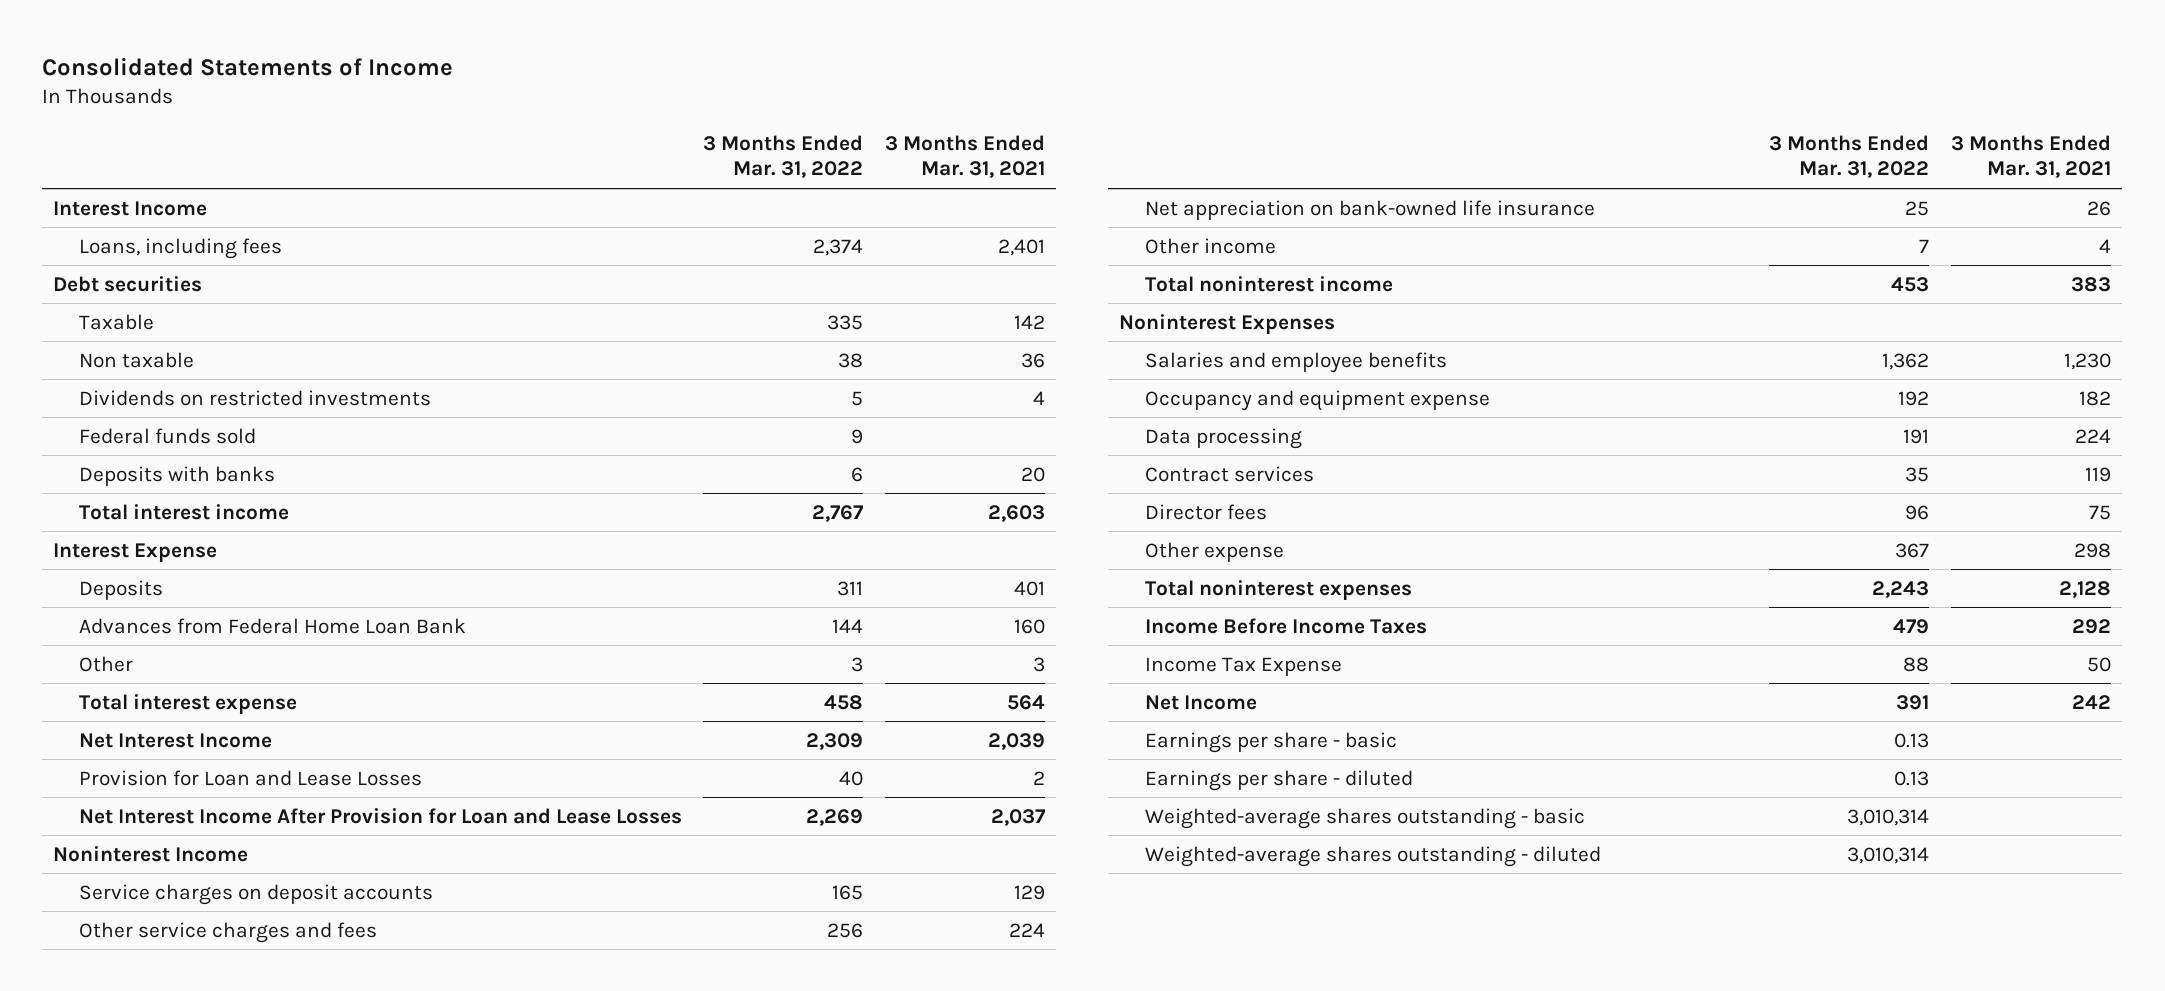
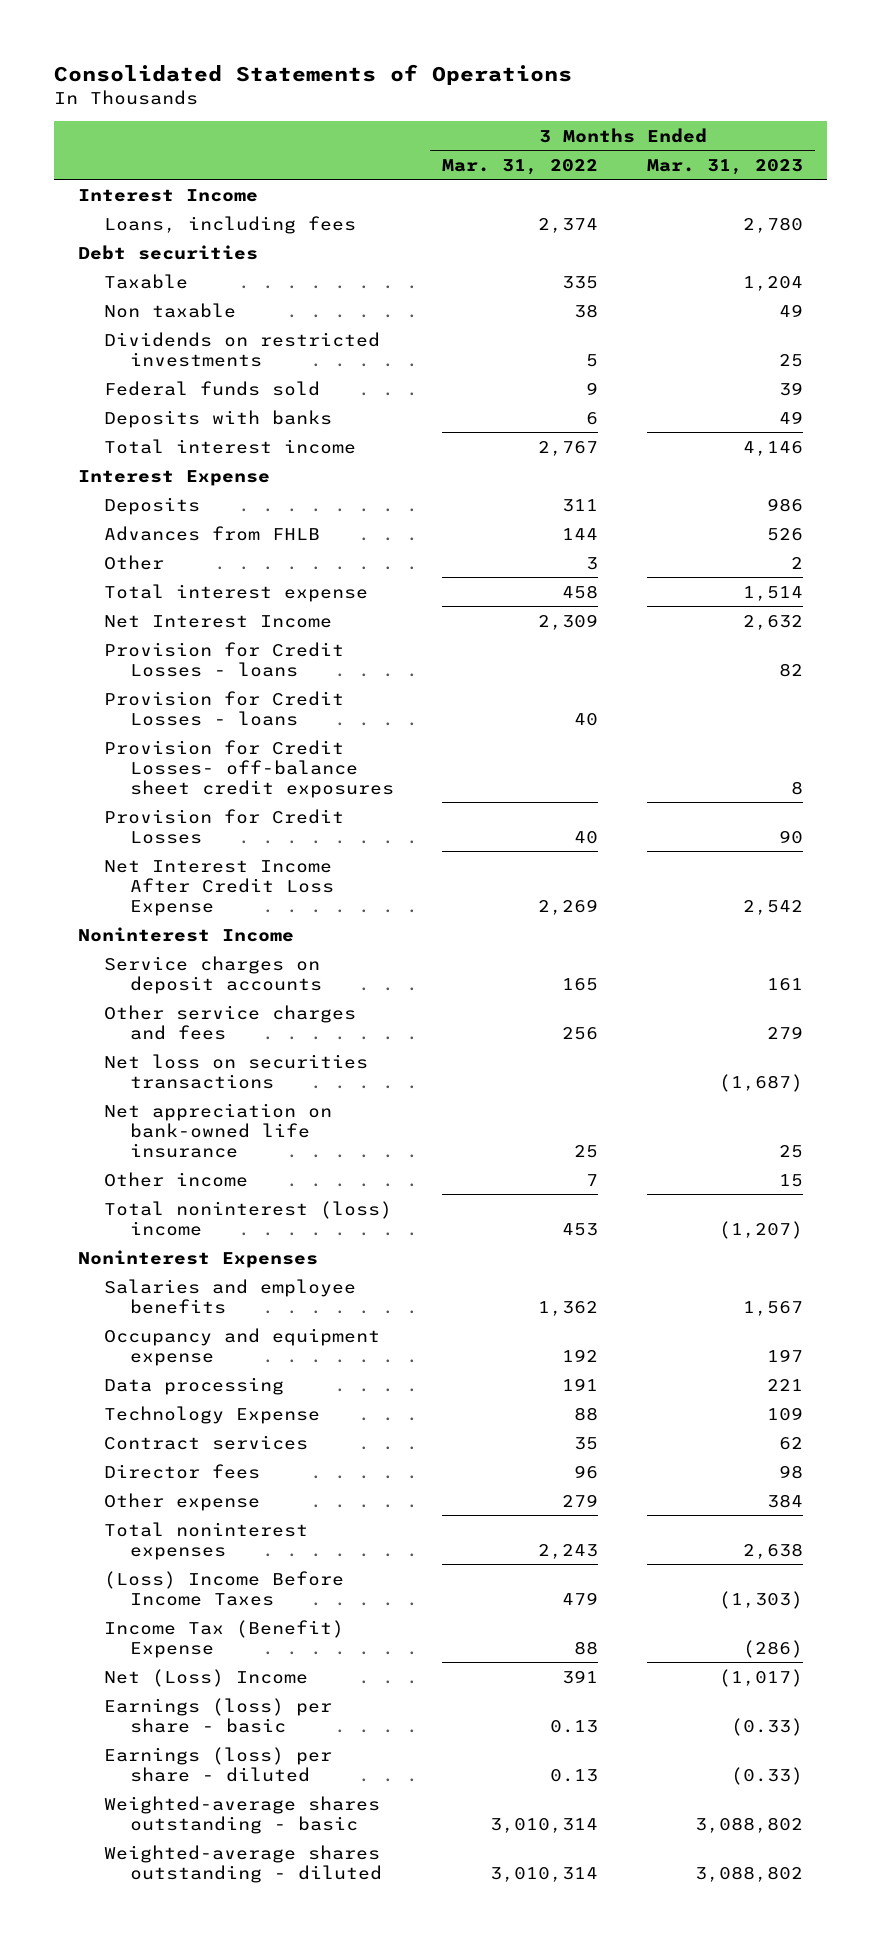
[42,56,454,76] Consolidated Statements of Income -> [53,63,572,85] Consolidated Statements of Operations
[885,134,1046,179] 3 Months Ended Mar. 31, 2021 -> none
none -> [646,158,803,175] Mar. 31, 2023
[78,617,466,634] Advances from Federal Home Loan Bank -> [104,525,321,541] Advances from FHLB
none -> [104,641,345,677] Provision for Credit Losses - loans
[78,769,422,786] Provision for Loan and Lease Losses -> [104,690,345,726] Provision for Credit Losses - loans
none -> [104,739,395,798] Provision for Credit Losses- off-balance sheet credit exposures
none -> [104,808,345,844] Provision for Credit Losses
[78,807,682,824] Net Interest Income After Provision for Loan and Lease Losses -> [104,859,335,916] Net Interest Income After Credit Loss Expense
none -> [104,1053,369,1089] Net loss on securities transactions
[1144,275,1393,292] Total noninterest income -> [104,1200,393,1236] Total noninterest (loss) income
none -> [104,1405,321,1424] Technology Expense
[1895,542,1930,558] 367 -> [562,1493,599,1507] 279
[1144,617,1427,634] Income Before Income Taxes -> [104,1570,345,1606] (Loss) Income Before Income Taxes
[1144,656,1342,676] Income Tax Expense -> [104,1619,345,1658] Income Tax (Benefit) Expense
[1144,694,1257,710] Net Income -> [104,1668,309,1687] Net (Loss) Income
[1144,731,1397,753] Earnings per share - basic -> [104,1697,333,1733] Earnings (loss) per share - basic
[1144,769,1413,791] Earnings per share - diluted -> [104,1746,333,1782] Earnings (loss) per share - diluted

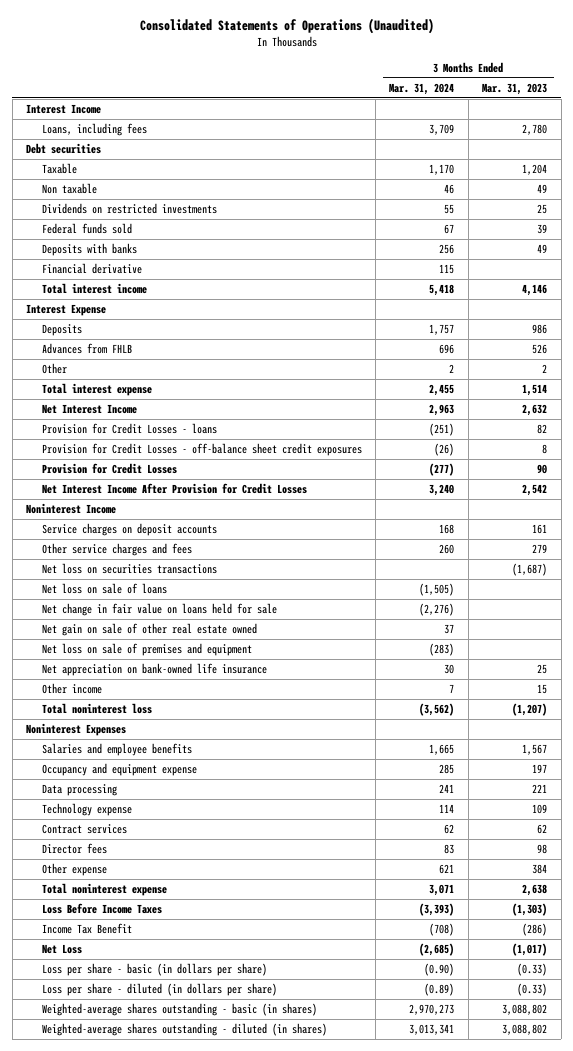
[53,63,572,85] Consolidated Statements of Operations -> [139,18,434,35] Consolidated Statements of Operations (Unaudited)
[442,158,599,175] Mar. 31, 2022 -> none
none -> [389,82,455,95] Mar. 31, 2024
none -> [41,263,142,275] Financial derivative
[104,690,345,726] Provision for Credit Losses - loans -> none
[104,739,395,798] Provision for Credit Losses- off-balance sheet credit exposures -> [41,443,362,457] Provision for Credit Losses - off-balance sheet credit exposures
[104,859,335,916] Net Interest Income After Credit Loss Expense -> [41,483,307,495] Net Interest Income After Provision for Credit Losses
none -> [41,583,167,595] Net loss on sale of loans
none -> [41,603,277,617] Net change in fair value on loans held for sale
none -> [41,623,257,637] Net gain on sale of other real estate owned
none -> [41,643,252,657] Net loss on sale of premises and equipment
[104,1200,393,1236] Total noninterest (loss) income -> [41,703,152,715] Total noninterest loss
[104,1405,321,1424] Technology Expense -> [41,803,132,817] Technology expense
[104,1521,309,1560] Total noninterest expenses -> [41,883,167,897] Total noninterest expense
[104,1570,345,1606] (Loss) Income Before Income Taxes -> [41,903,162,915] Loss Before Income Taxes
[104,1619,345,1658] Income Tax (Benefit) Expense -> [41,923,132,935] Income Tax Benefit
[104,1668,309,1687] Net (Loss) Income -> [41,944,82,955] Net Loss
[104,1697,333,1733] Earnings (loss) per share - basic -> [41,963,267,977] Loss per share - basic (in dollars per share)
[104,1746,333,1782] Earnings (loss) per share - diluted -> [41,983,277,997] Loss per share - diluted (in dollars per share)
[104,1795,381,1834] Weighted-average shares outstanding - basic -> [41,1003,317,1017] Weighted-average shares outstanding - basic (in shares)
[104,1844,383,1883] Weighted-average shares outstanding - diluted -> [41,1023,327,1037] Weighted-average shares outstanding - diluted (in shares)

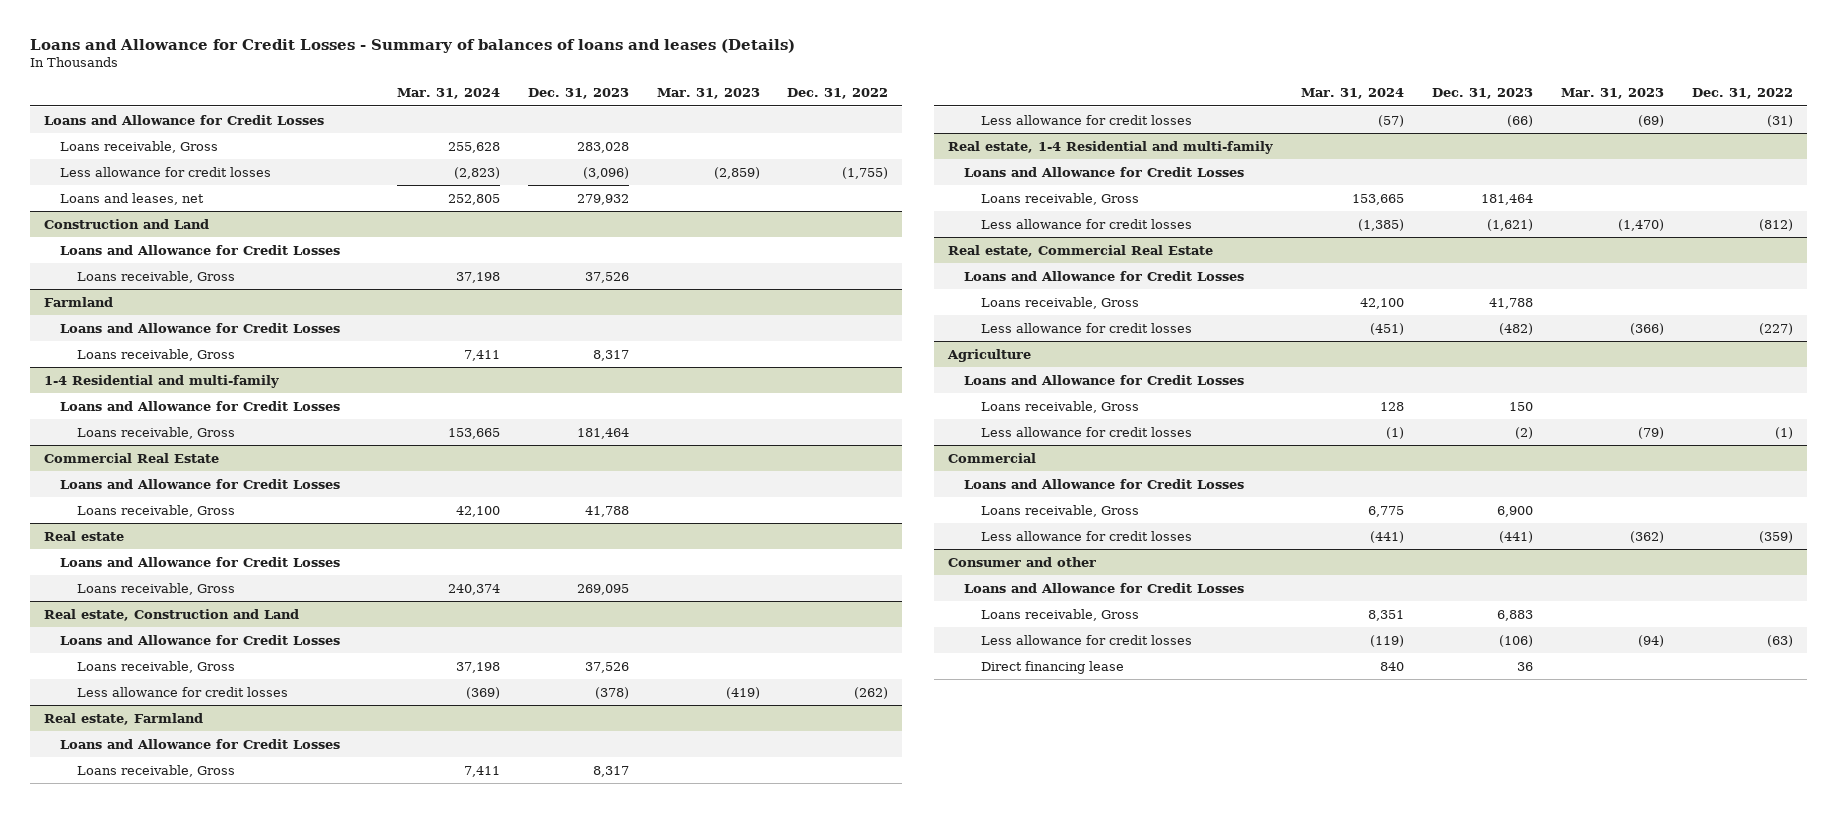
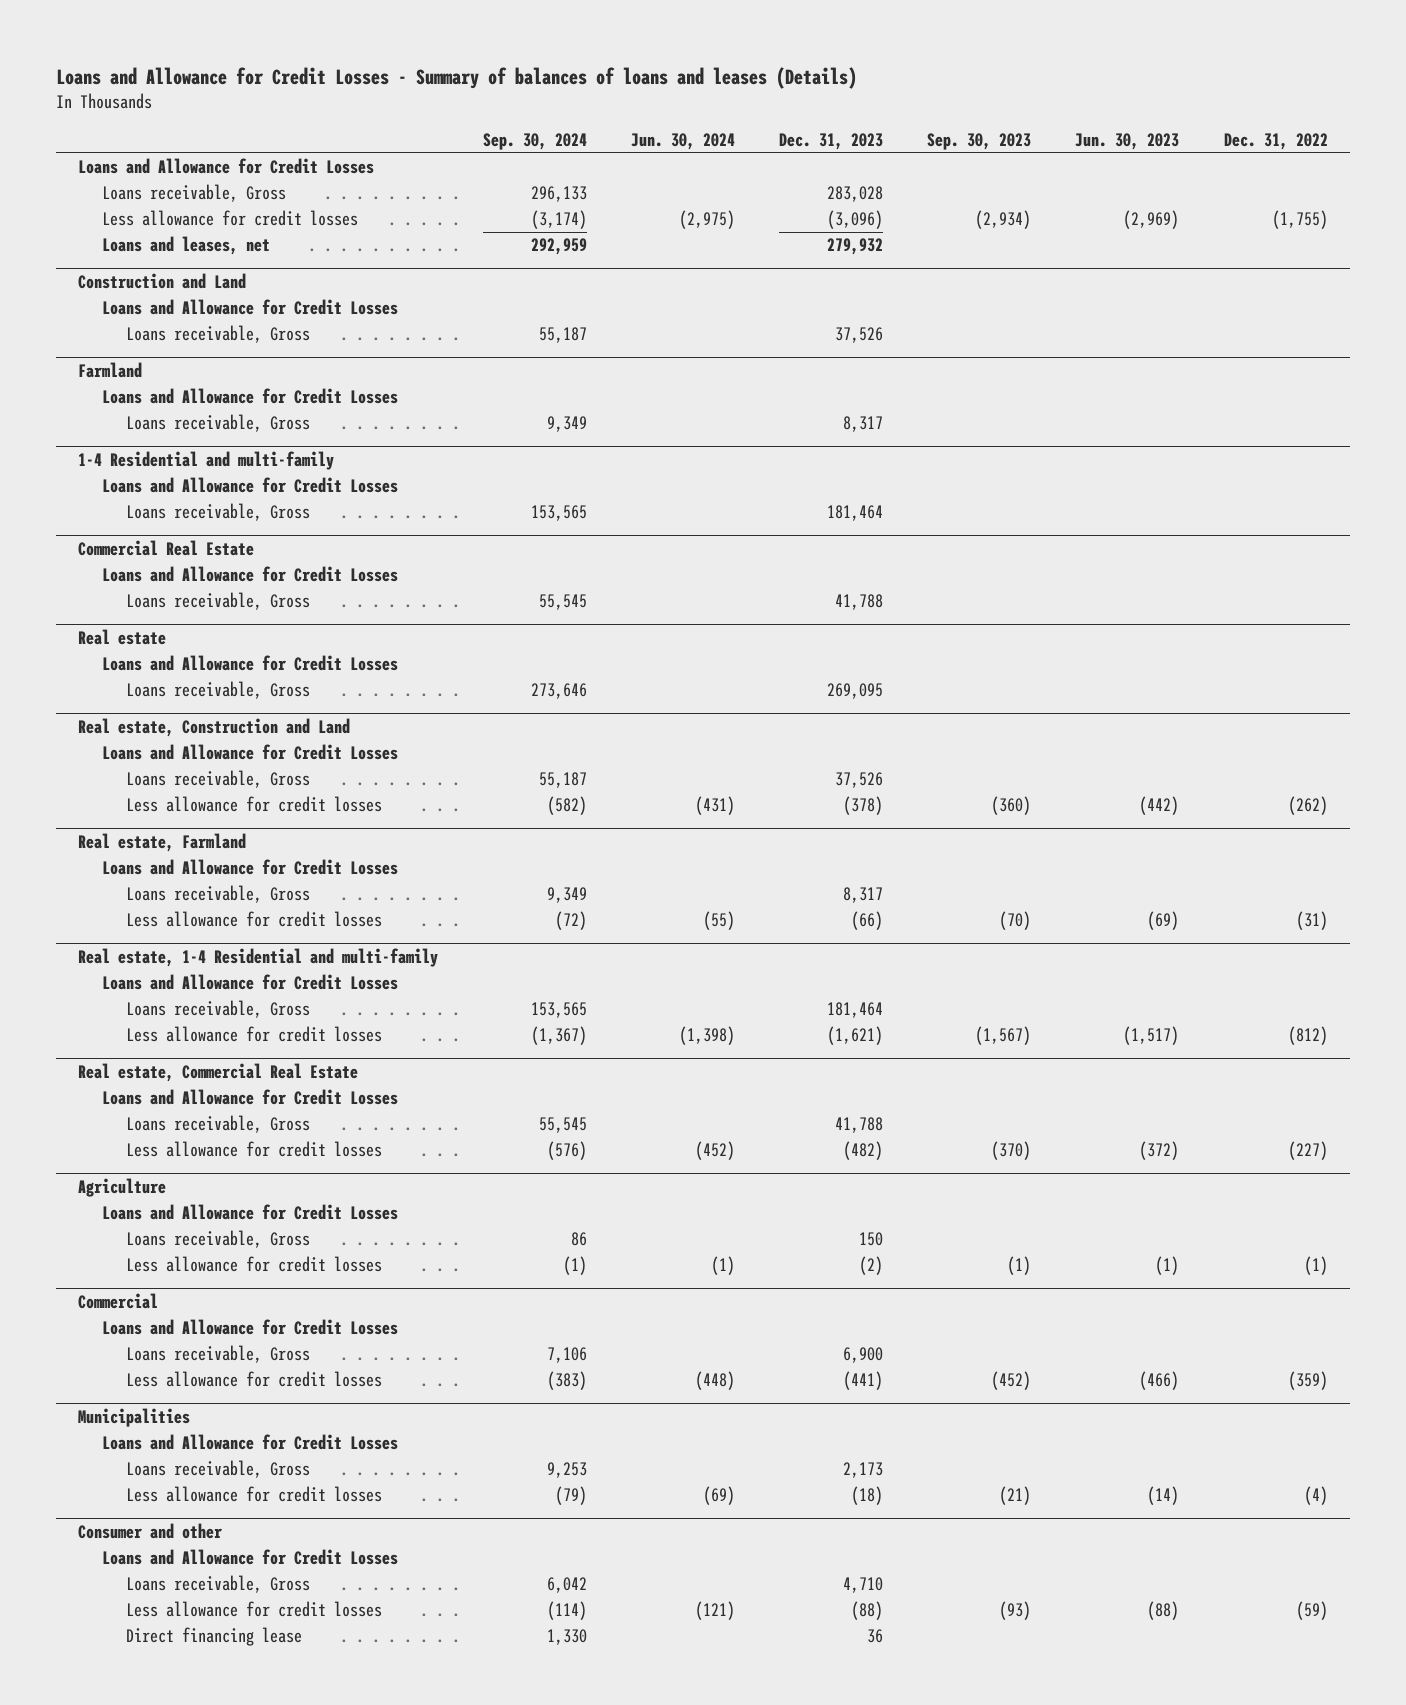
[396,88,500,100] Mar. 31, 2024 -> none
[656,88,760,100] Mar. 31, 2023 -> none
none -> [482,132,587,150] Sep. 30, 2024
none -> [630,132,735,150] Jun. 30, 2024
none -> [927,132,1032,150] Sep. 30, 2023
none -> [1075,132,1180,150] Jun. 30, 2023
none -> [78,1408,191,1428] Municipalities
none -> [101,1434,398,1451] Loans and Allowance for Credit Losses
none -> [125,1460,310,1479] Loans receivable, Gross
none -> [125,1486,382,1503] Less allowance for credit losses
[1496,609,1533,621] 6,883 -> [842,1577,883,1594] 4,710
[1498,634,1533,647] (106) -> [850,1601,883,1621] (88)
[1766,634,1793,647] (63) -> [1295,1601,1328,1621] (59)

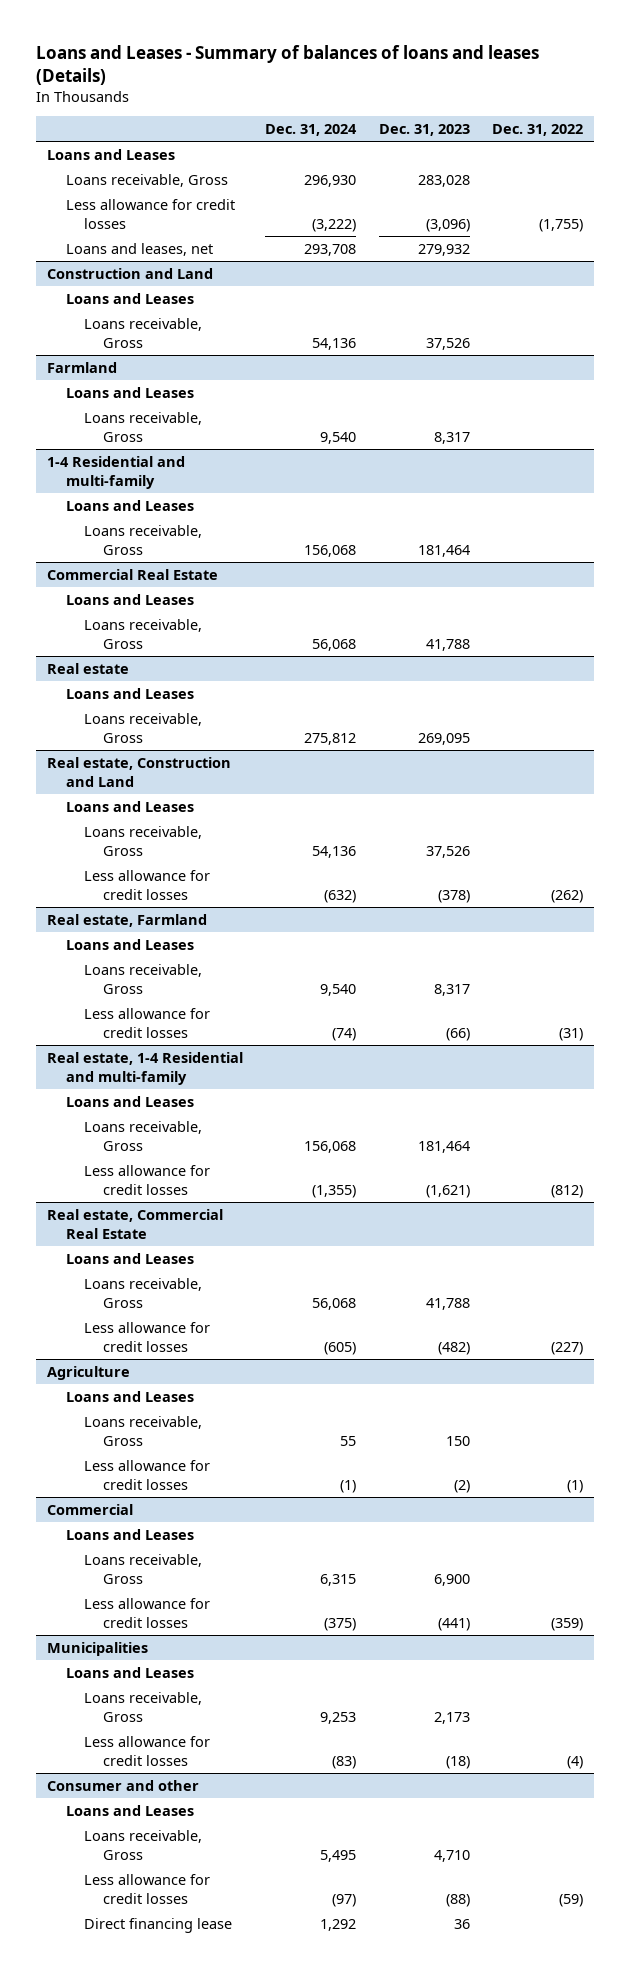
[56,67,858,90] Loans and Allowance for Credit Losses - Summary of balances of loans and leases (Details) -> [36,44,540,85] Loans and Leases - Summary of balances of loans and leases (Details)
[482,132,587,150] Sep. 30, 2024 -> none
[630,132,735,150] Jun. 30, 2024 -> none
[927,132,1032,150] Sep. 30, 2023 -> none
[1075,132,1180,150] Jun. 30, 2023 -> none
none -> [265,124,358,137] Dec. 31, 2024
[78,158,375,175] Loans and Allowance for Credit Losses -> [47,148,176,160] Loans and Leases
[101,299,398,316] Loans and Allowance for Credit Losses -> [65,292,194,304] Loans and Leases
[101,388,398,405] Loans and Allowance for Credit Losses -> [65,386,194,398] Loans and Leases
[101,477,398,494] Loans and Allowance for Credit Losses -> [65,499,194,511] Loans and Leases
[101,566,398,583] Loans and Allowance for Credit Losses -> [65,593,194,605] Loans and Leases
[101,655,398,672] Loans and Allowance for Credit Losses -> [65,687,194,699] Loans and Leases
[101,744,398,761] Loans and Allowance for Credit Losses -> [65,800,194,812] Loans and Leases
[101,859,398,876] Loans and Allowance for Credit Losses -> [65,938,194,950] Loans and Leases
[101,974,398,991] Loans and Allowance for Credit Losses -> [65,1095,194,1107] Loans and Leases
[101,1089,398,1106] Loans and Allowance for Credit Losses -> [65,1252,194,1264] Loans and Leases
[101,1204,398,1221] Loans and Allowance for Credit Losses -> [65,1390,194,1402] Loans and Leases
[101,1319,398,1336] Loans and Allowance for Credit Losses -> [65,1528,194,1540] Loans and Leases
[101,1434,398,1451] Loans and Allowance for Credit Losses -> [65,1666,194,1678] Loans and Leases
[101,1549,398,1566] Loans and Allowance for Credit Losses -> [65,1804,194,1816] Loans and Leases

